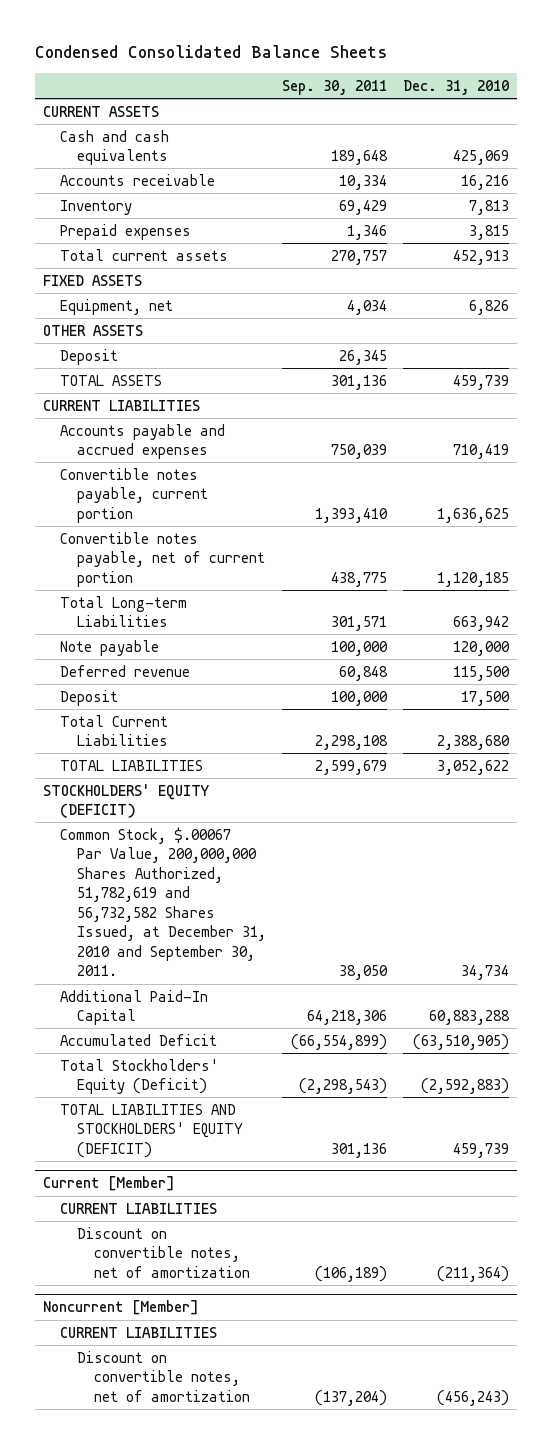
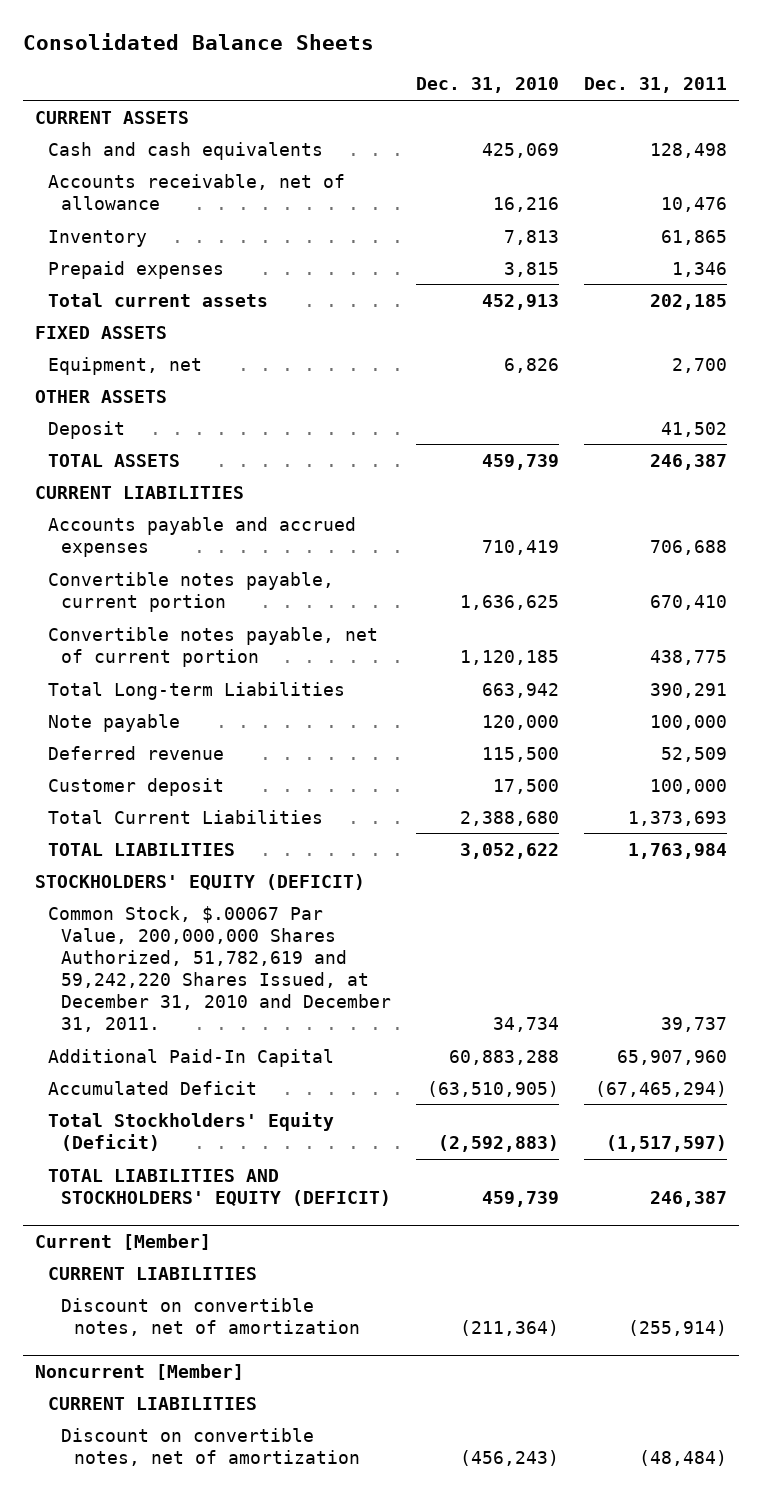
[34,45,387,59] Condensed Consolidated Balance Sheets -> [22,33,374,51] Consolidated Balance Sheets
[281,80,387,96] Sep. 30, 2011 -> none
none -> [583,77,727,94] Dec. 31, 2011
[59,173,215,186] Accounts receivable -> [48,173,346,210] Accounts receivable, net of allowance
[59,689,118,706] Deposit -> [48,777,225,796] Customer deposit
[59,826,267,977] Common Stock, $.00067 Par Value, 200,000,000 Shares Authorized, 51,782,619 and 56,732,582 Shares Issued, at December 31, 2010 and September 30, 2011. -> [48,905,392,1033] Common Stock, $.00067 Par Value, 200,000,000 Shares Authorized, 51,782,619 and 59,242,220 Shares Issued, at December 31, 2010 and December 31, 2011.

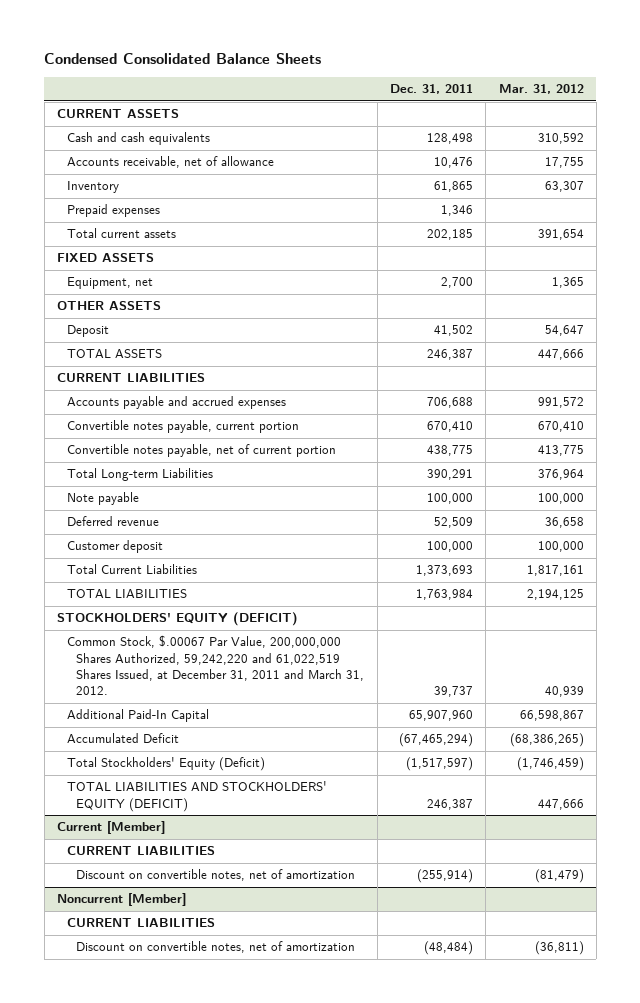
[22,33,374,51] Consolidated Balance Sheets -> [44,53,322,65] Condensed Consolidated Balance Sheets
[415,77,559,94] Dec. 31, 2010 -> none
none -> [498,84,584,95] Mar. 31, 2012
[48,905,392,1033] Common Stock, $.00067 Par Value, 200,000,000 Shares Authorized, 51,782,619 and 59,242,220 Shares Issued, at December 31, 2010 and December 31, 2011. -> [66,635,365,696] Common Stock, $.00067 Par Value, 200,000,000 Shares Authorized, 59,242,220 and 61,022,519 Shares Issued, at December 31, 2011 and March 31, 2012.

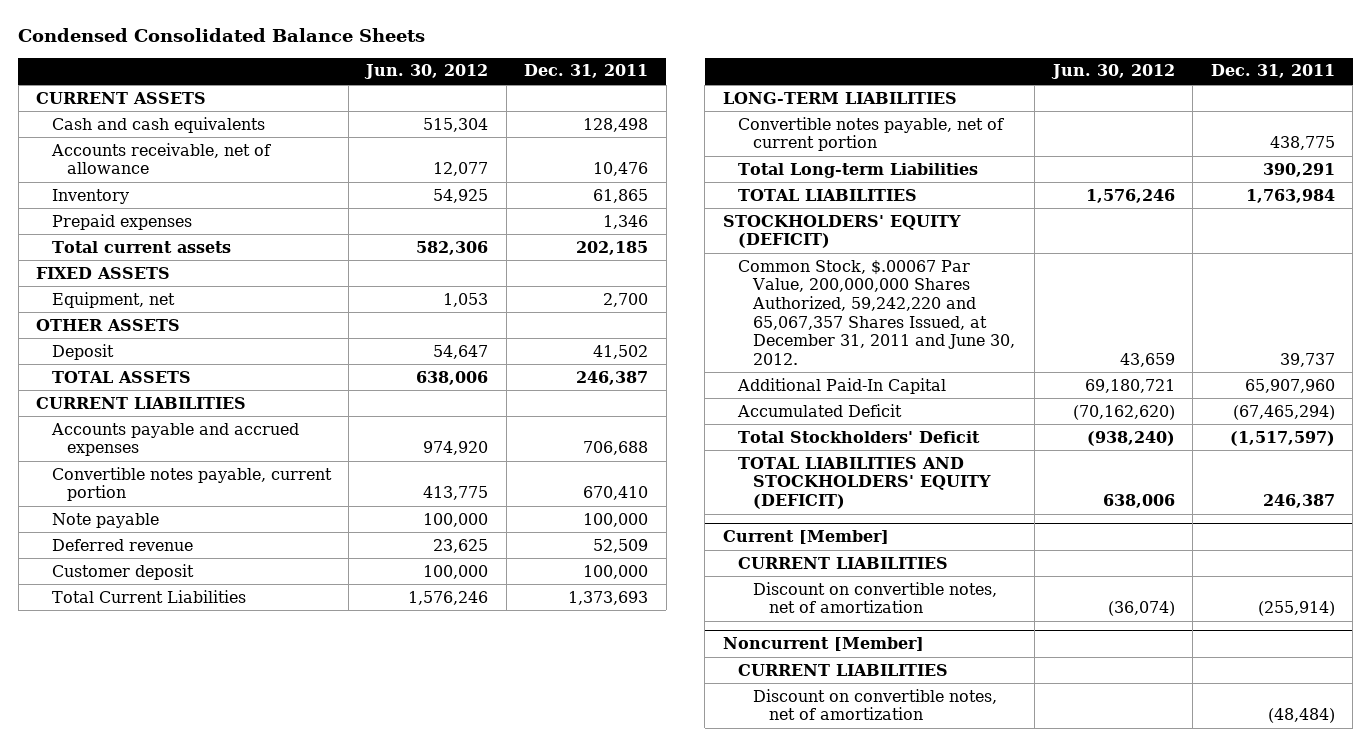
[498,84,584,95] Mar. 31, 2012 -> none
none -> [364,64,489,80] Jun. 30, 2012
none -> [722,91,957,104] LONG-TERM LIABILITIES
[66,444,336,458] Convertible notes payable, net of current portion -> [737,116,1004,152] Convertible notes payable, net of current portion
[66,468,213,482] Total Long-term Liabilities -> [737,162,978,178] Total Long-term Liabilities
[66,635,365,696] Common Stock, $.00067 Par Value, 200,000,000 Shares Authorized, 59,242,220 and 61,022,519 Shares Issued, at December 31, 2011 and March 31, 2012. -> [737,259,1016,365] Common Stock, $.00067 Par Value, 200,000,000 Shares Authorized, 59,242,220 and 65,067,357 Shares Issued, at December 31, 2011 and June 30, 2012.
[66,757,265,772] Total Stockholders' Equity (Deficit) -> [737,430,980,443] Total Stockholders' Deficit

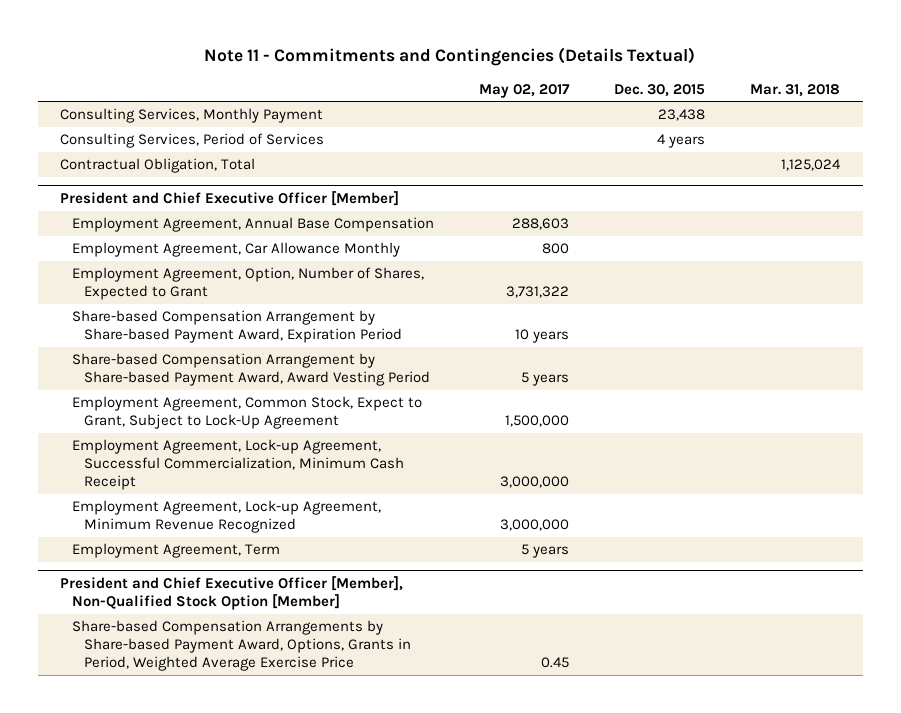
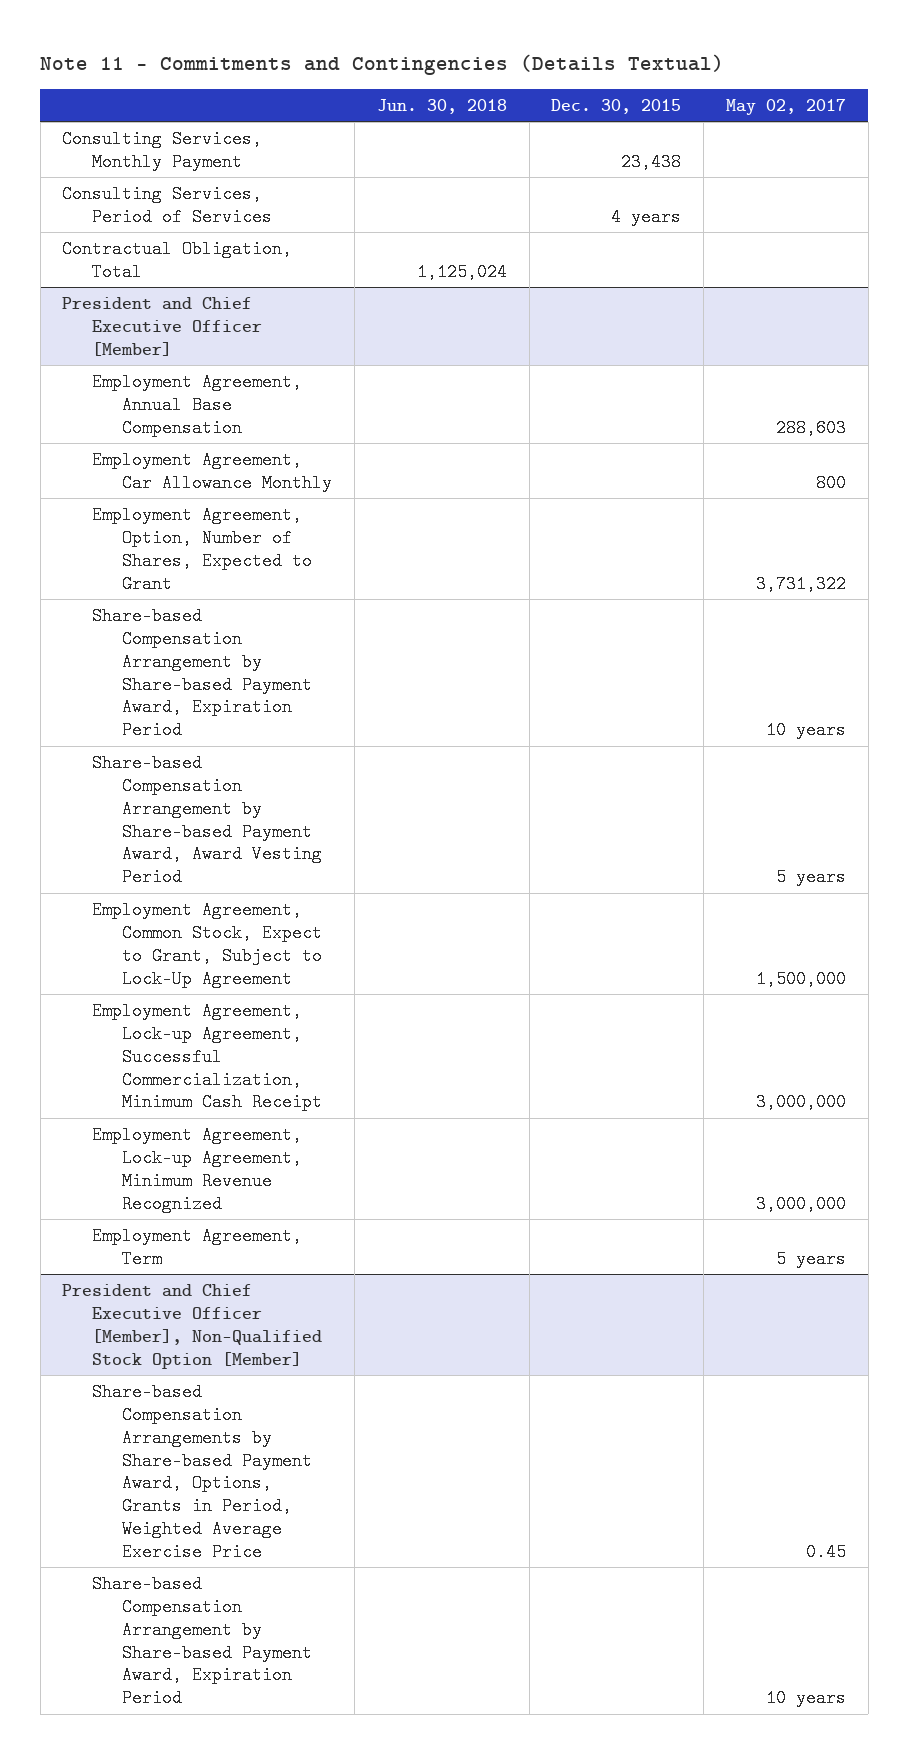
[750,83,841,97] Mar. 31, 2018 -> none
none -> [376,99,507,115] Jun. 30, 2018
none -> [92,1575,313,1708] Share-based Compensation Arrangement by Share-based Payment Award, Expiration Period

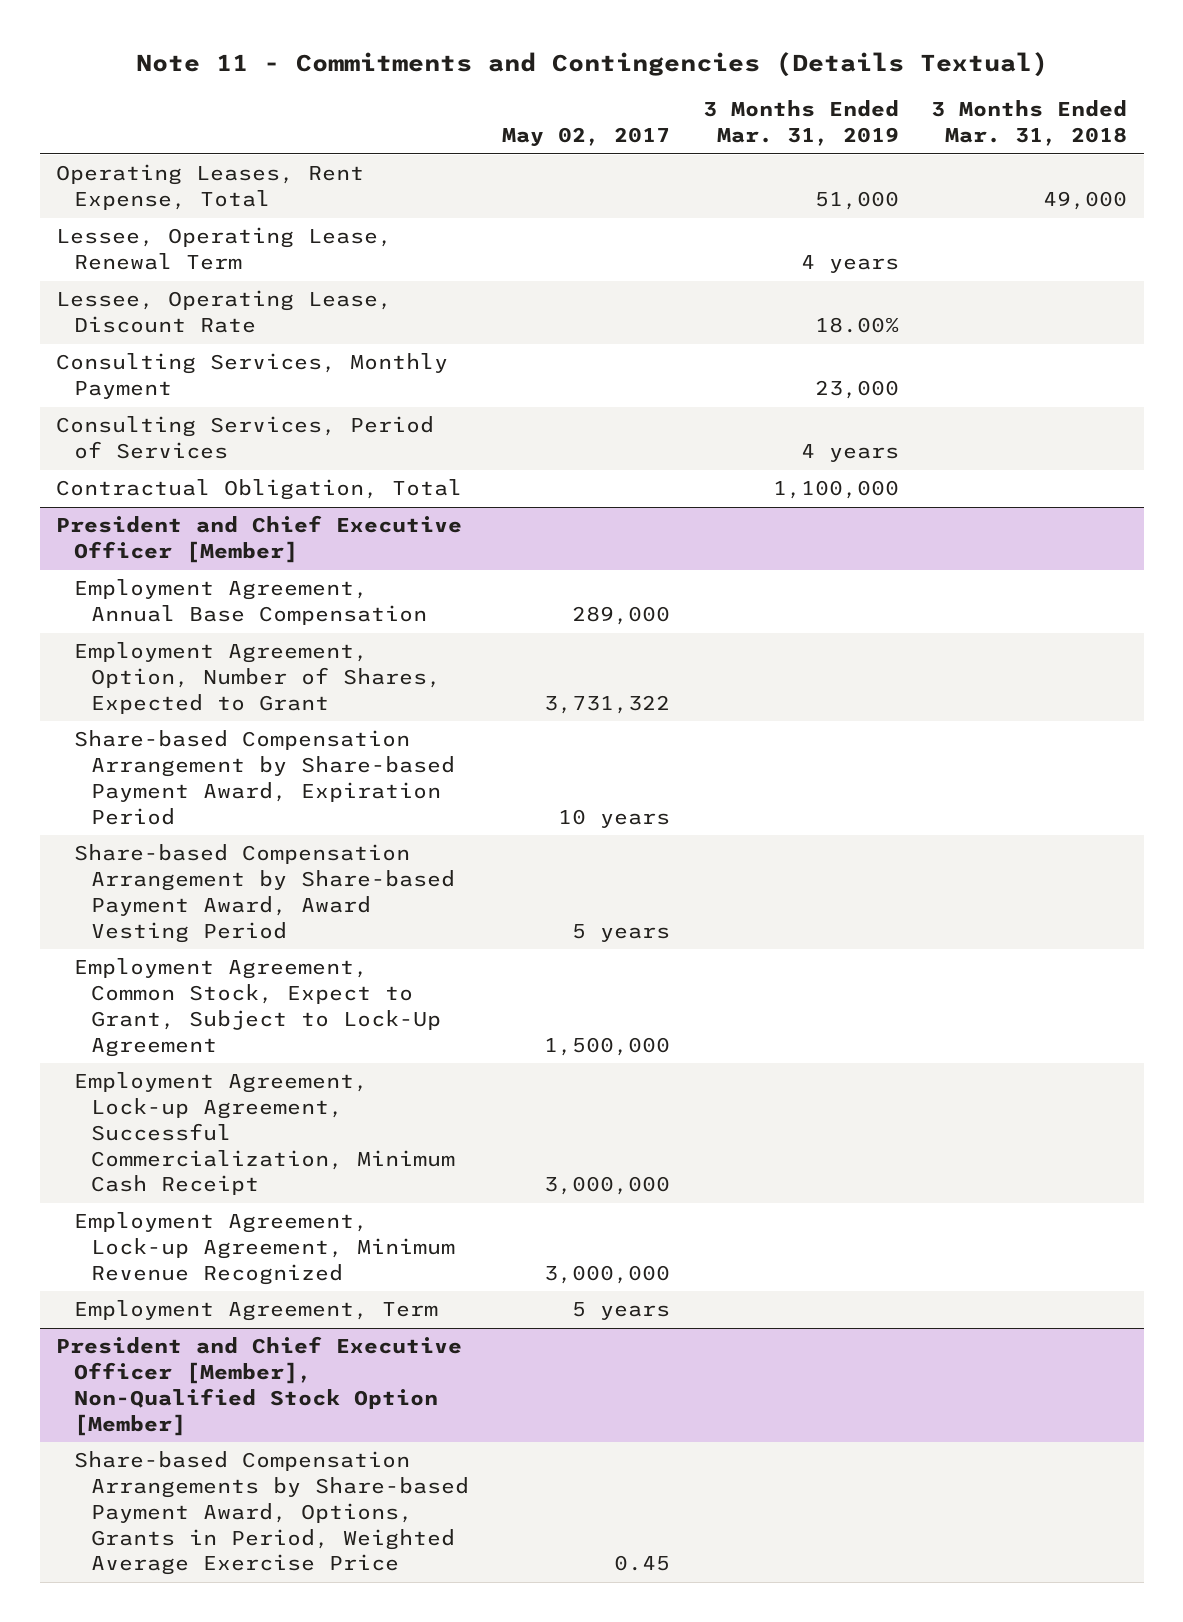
[376,99,507,115] Jun. 30, 2018 -> none
[551,99,682,115] Dec. 30, 2015 -> none
none -> [702,100,899,147] 3 Months Ended Mar. 31, 2019
none -> [931,100,1128,147] 3 Months Ended Mar. 31, 2018
none -> [56,164,365,211] Operating Leases, Rent Expense, Total
none -> [56,227,393,271] Lessee, Operating Lease, Renewal Term
none -> [56,290,393,334] Lessee, Operating Lease, Discount Rate
[92,451,333,492] Employment Agreement, Car Allowance Monthly -> none
[775,418,846,437] 288,603 -> [571,606,670,626] 289,000
[92,1575,313,1708] Share-based Compensation Arrangement by Share-based Payment Award, Expiration Period -> none

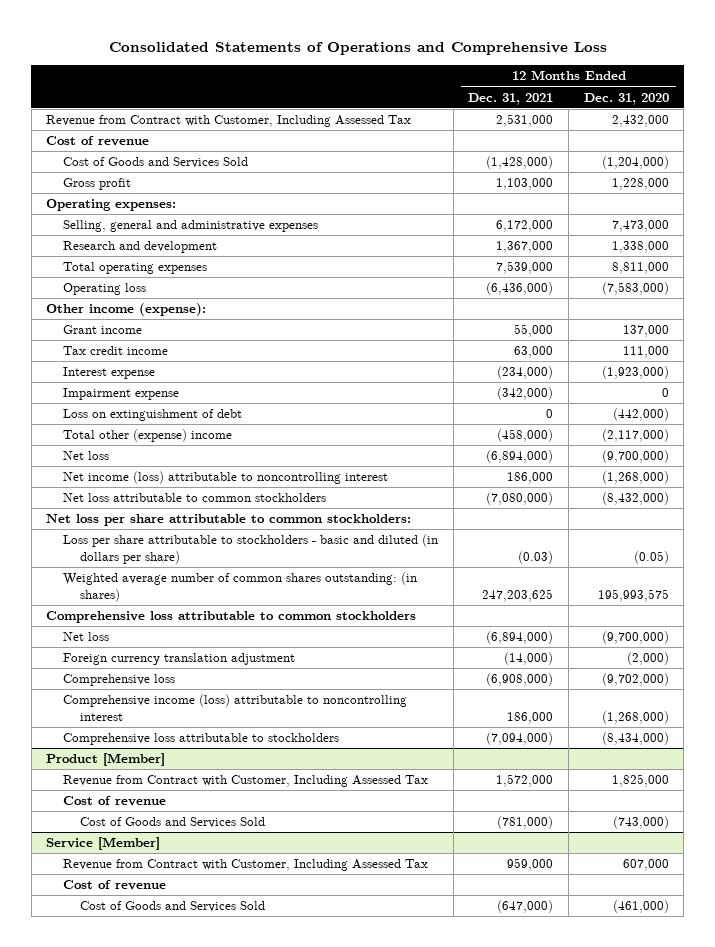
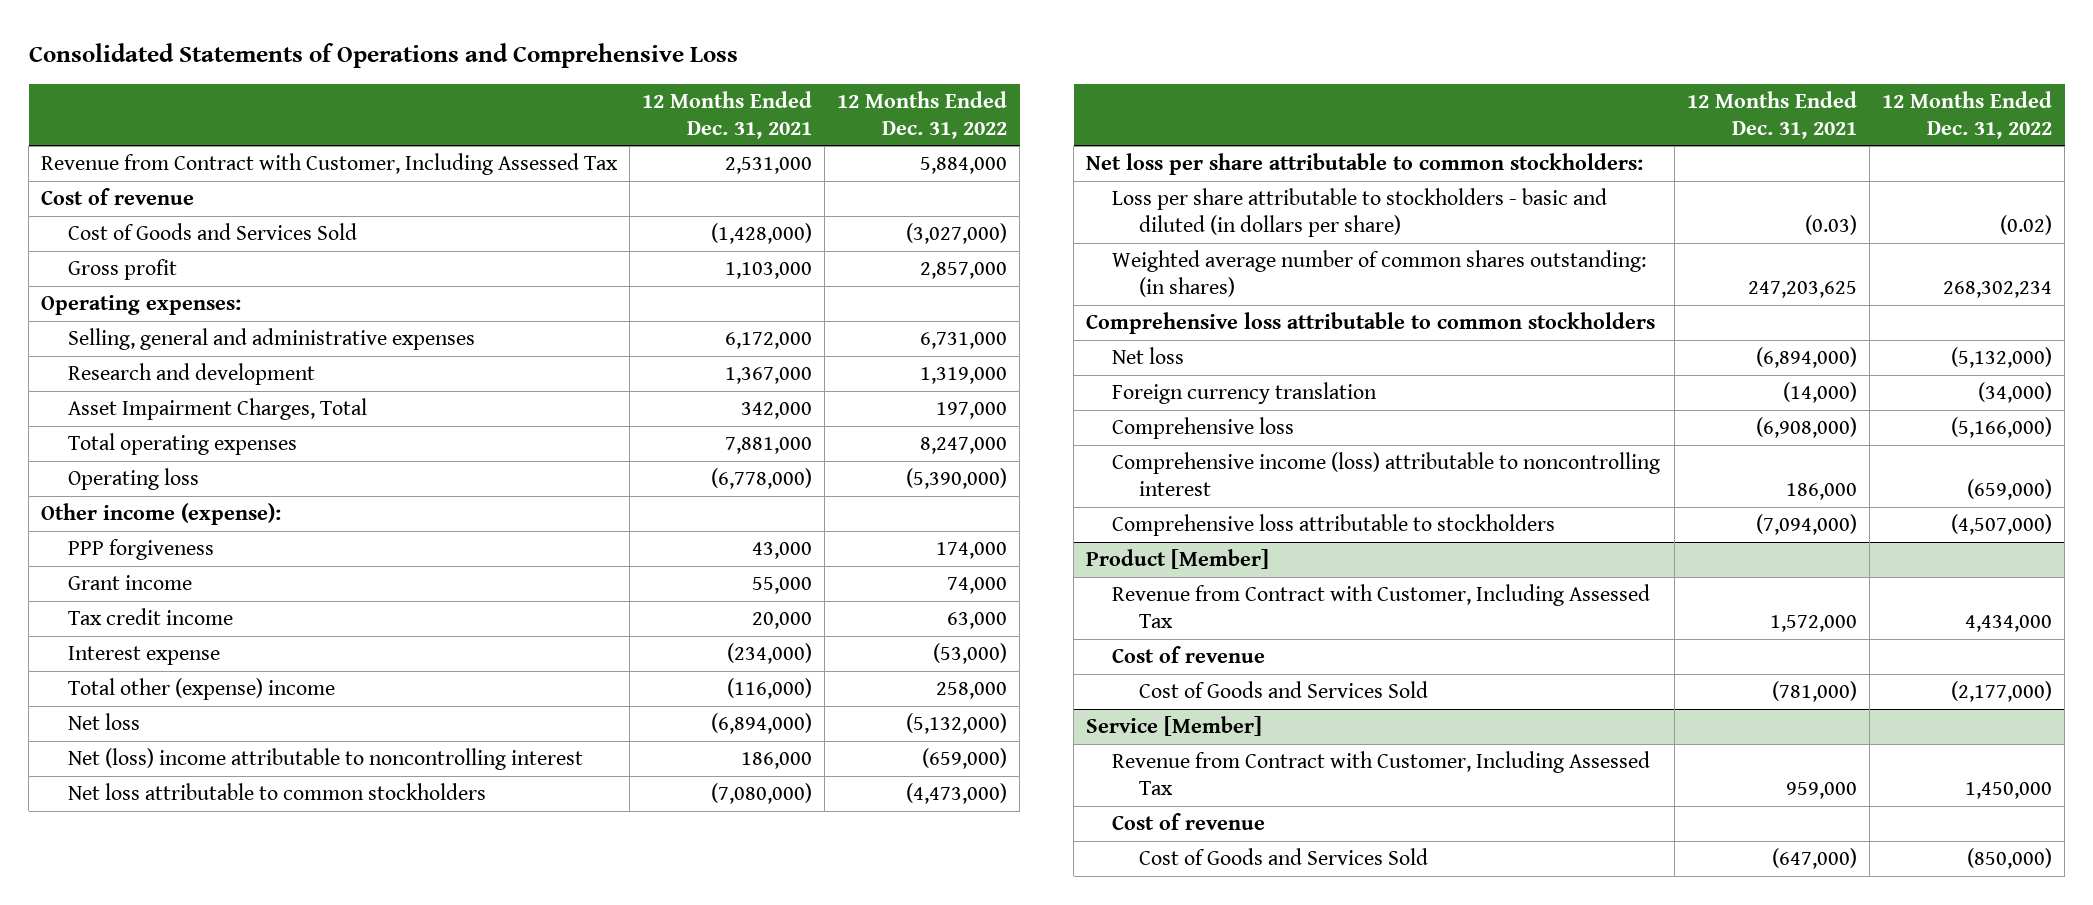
[583,92,669,105] Dec. 31, 2020 -> none
none -> [837,90,1008,139] 12 Months Ended Dec. 31, 2022
none -> [67,397,367,420] Asset Impairment Charges, Total
[496,261,554,275] 7,539,000 -> [725,436,813,454] 7,881,000
[486,282,554,296] (6,436,000) -> [711,467,813,489] (6,778,000)
none -> [67,538,214,560] PPP forgiveness
[514,346,554,359] 63,000 -> [752,611,813,629] 20,000
[63,388,180,401] Impairment expense -> none
[63,409,243,422] Loss on extinguishment of debt -> none
[497,429,554,443] (458,000) -> [727,677,813,699] (116,000)
[63,471,389,485] Net income (loss) attributable to noncontrolling interest -> [67,747,583,770] Net (loss) income attributable to noncontrolling interest
[63,653,296,666] Foreign currency translation adjustment -> [1112,381,1378,404] Foreign currency translation

